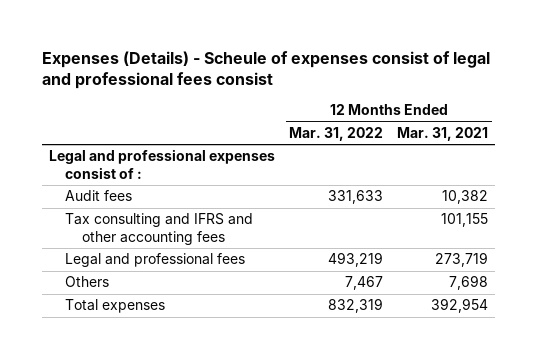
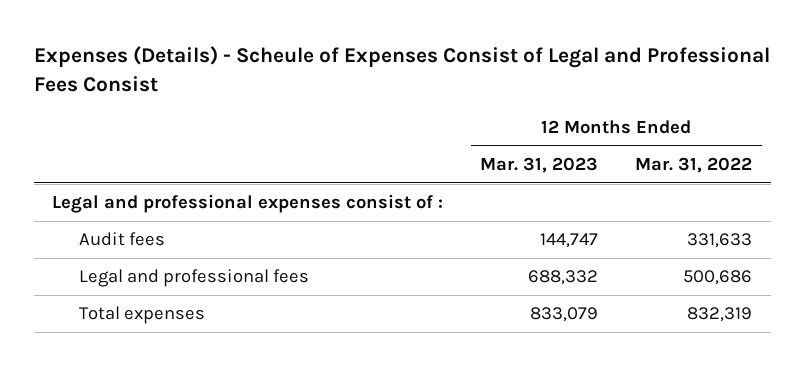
[42,50,491,90] Expenses (Details) - Scheule of expenses consist of legal and professional fees consist -> [33,46,770,92] Expenses (Details) - Scheule of Expenses Consist of Legal and Professional Fees Consist
[397,127,489,142] Mar. 31, 2021 -> none
none -> [480,157,599,174] Mar. 31, 2023
[65,213,254,245] Tax consulting and IFRS and other accounting fees -> none
[65,276,110,288] Others -> none
[328,252,384,268] 493,219 -> [683,270,753,286] 500,686

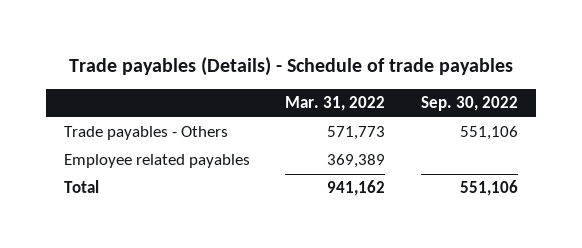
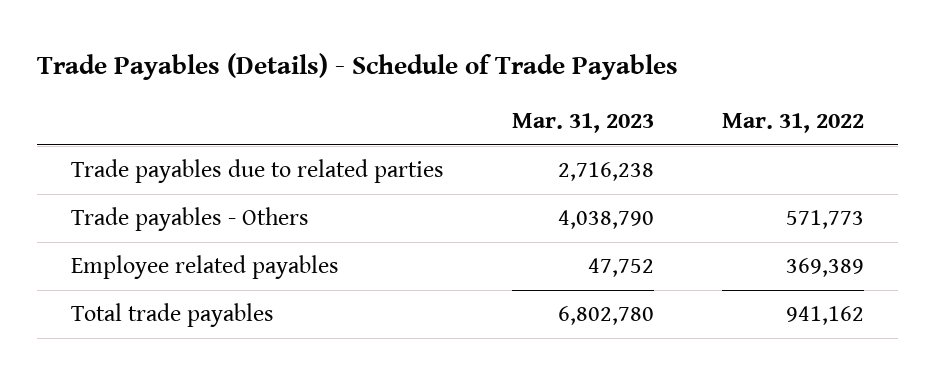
[68,57,513,77] Trade payables (Details) - Schedule of trade payables -> [37,52,679,80] Trade Payables (Details) - Schedule of Trade Payables
[421,96,519,112] Sep. 30, 2022 -> none
none -> [512,113,655,134] Mar. 31, 2023
none -> [71,159,445,184] Trade payables due to related parties
[63,180,99,194] Total -> [71,303,275,328] Total trade payables

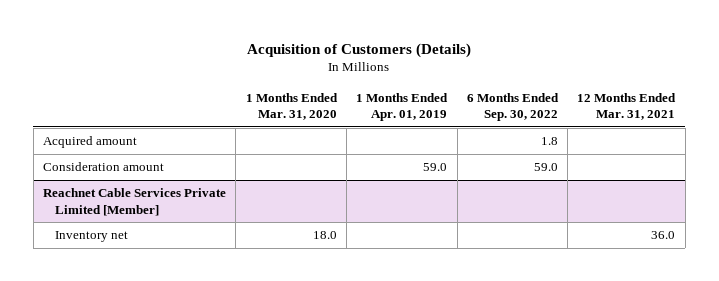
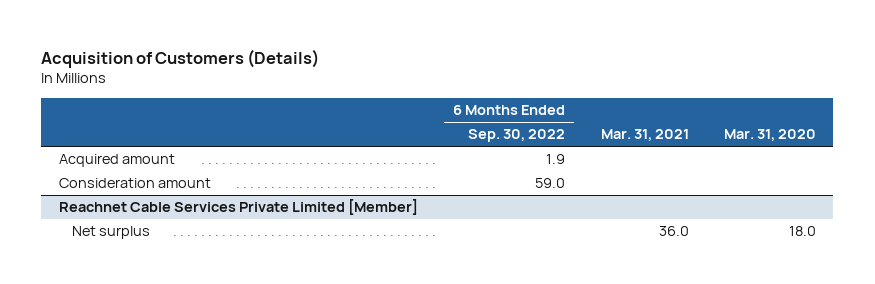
[245,92,338,121] 1 Months Ended Mar. 31, 2020 -> none
[356,92,449,122] 1 Months Ended Apr. 01, 2019 -> none
[577,92,677,121] 12 Months Ended Mar. 31, 2021 -> none
none -> [600,129,689,142] Mar. 31, 2021
none -> [723,129,816,142] Mar. 31, 2020
[540,137,558,146] 1.8 -> [546,154,566,165] 1.9
[55,231,129,243] Inventory net -> none
none -> [72,226,151,240] Net surplus

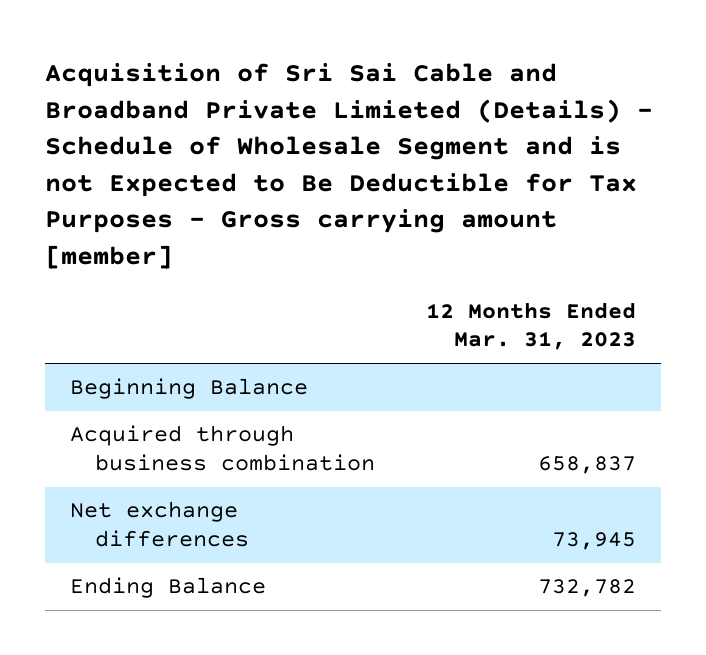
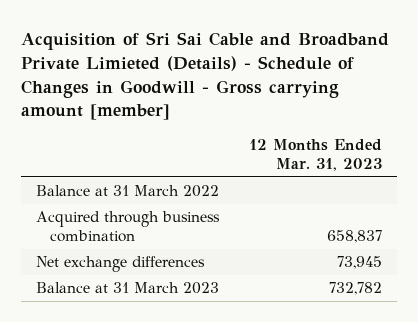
[45,63,654,269] Acquisition of Sri Sai Cable and Broadband Private Limieted (Details) - Schedule of Wholesale Segment and is not Expected to Be Deductible for Tax Purposes - Gross carrying amount [member] -> [20,31,389,121] Acquisition of Sri Sai Cable and Broadband Private Limieted (Details) - Schedule of Changes in Goodwill - Gross carrying amount [member]
[70,378,309,400] Beginning Balance -> [35,185,219,198] Balance at 31 March 2022
[70,577,267,599] Ending Balance -> [35,282,219,295] Balance at 31 March 2023

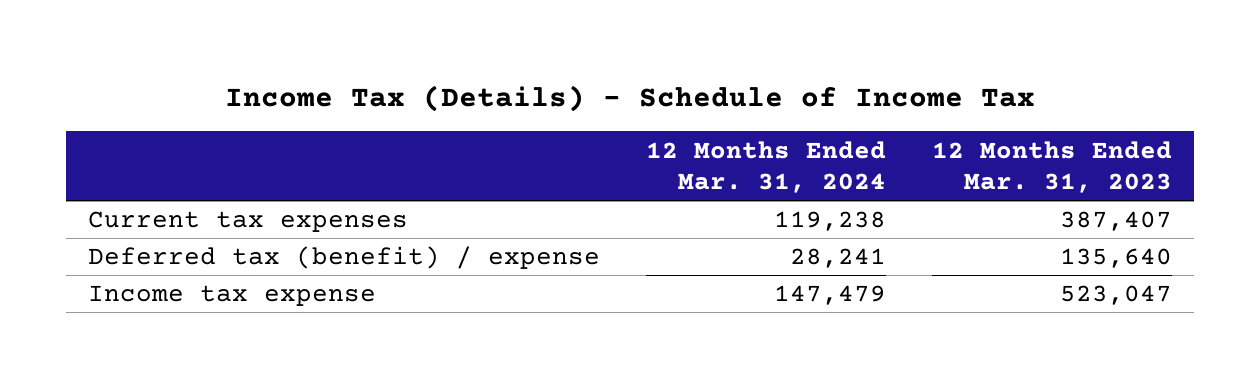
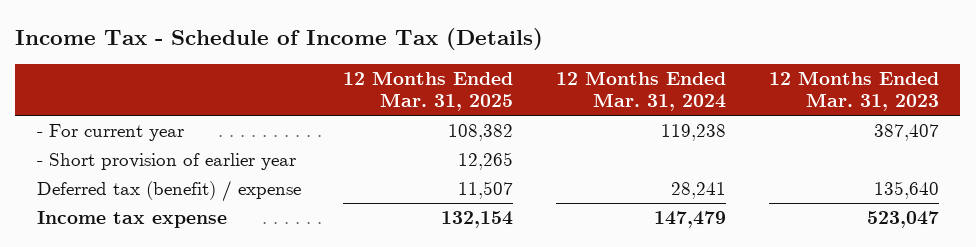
[224,84,1035,112] Income Tax (Details) - Schedule of Income Tax -> [15,27,544,50] Income Tax - Schedule of Income Tax (Details)
none -> [343,70,514,112] 12 Months Ended Mar. 31, 2025
[88,211,409,233] Current tax expenses -> [36,123,184,141] - For current year
none -> [36,152,296,170] - Short provision of earlier year

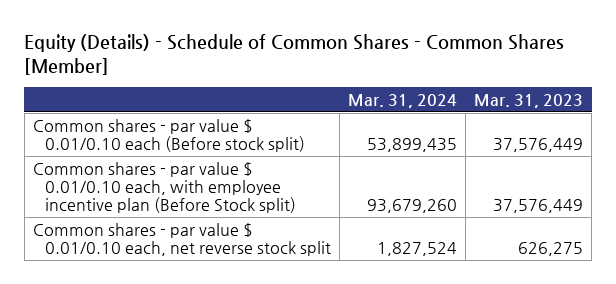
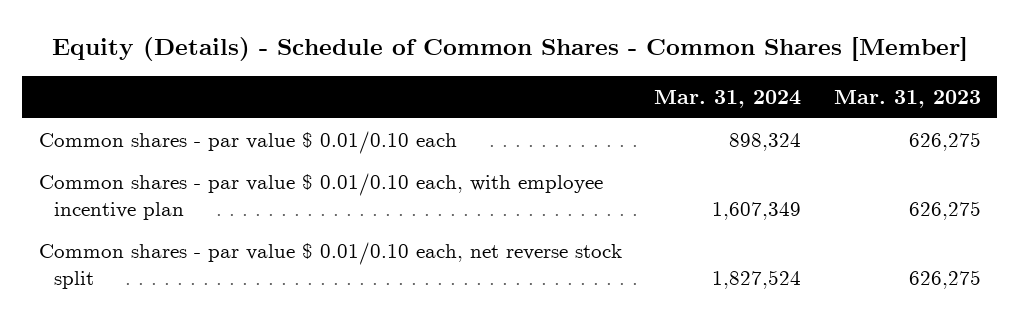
[32,118,306,152] Common shares - par value $ 0.01/0.10 each (Before stock split) -> [38,131,457,155] Common shares - par value $ 0.01/0.10 each
[367,137,458,152] 53,899,435 -> [729,133,802,152] 898,324
[493,137,584,152] 37,576,449 -> [908,132,981,152] 626,275
[32,161,297,214] Common shares - par value $ 0.01/0.10 each, with employee incentive plan (Before Stock split) -> [38,173,603,220] Common shares - par value $ 0.01/0.10 each, with employee incentive plan
[367,199,458,214] 93,679,260 -> [712,201,802,220] 1,607,349
[493,199,584,214] 37,576,449 -> [908,200,981,220] 626,275

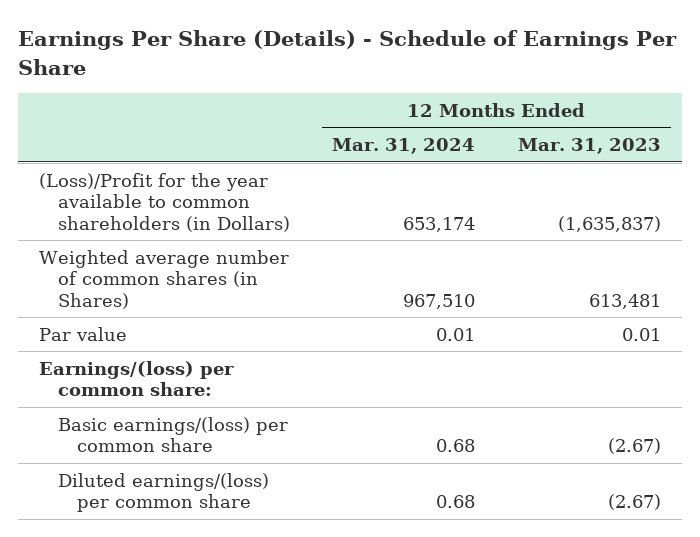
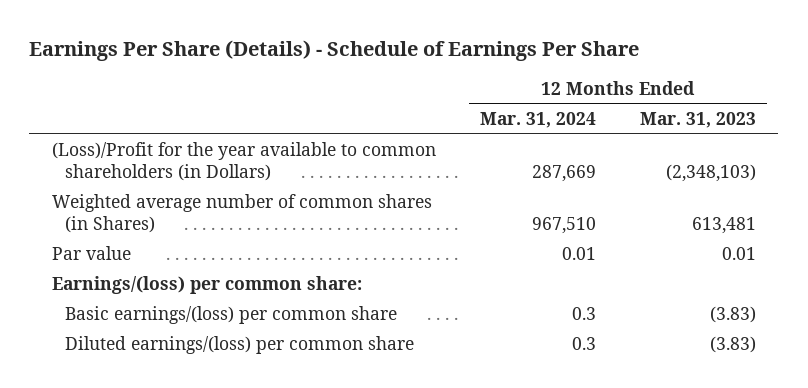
[403,216,476,232] 653,174 -> [531,165,596,183] 287,669
[557,215,661,232] (1,635,837) -> [665,164,756,183] (2,348,103)
[436,439,476,453] 0.68 -> [571,307,596,321] 0.3
[607,438,661,455] (2.67) -> [709,306,756,324] (3.83)
[436,495,476,509] 0.68 -> [571,337,596,351] 0.3
[607,494,661,511] (2.67) -> [709,336,756,354] (3.83)

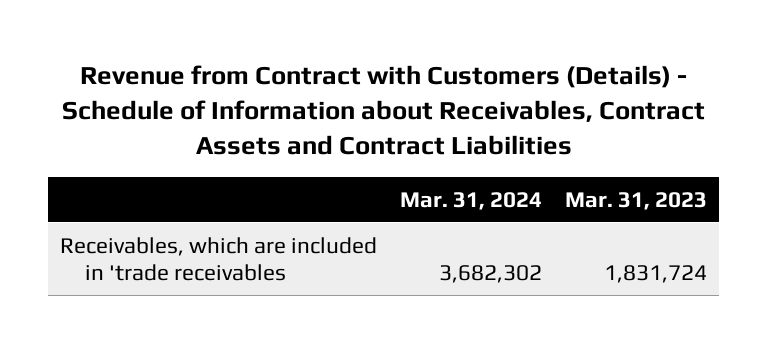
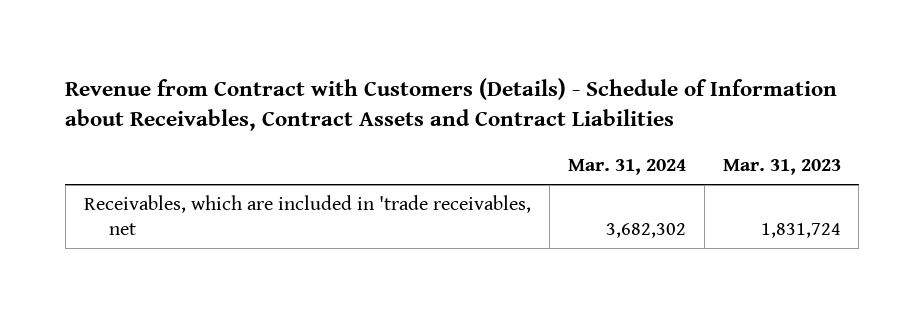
[60,236,378,281] Receivables, which are included in 'trade receivables -> [83,195,531,235] Receivables, which are included in 'trade receivables, net

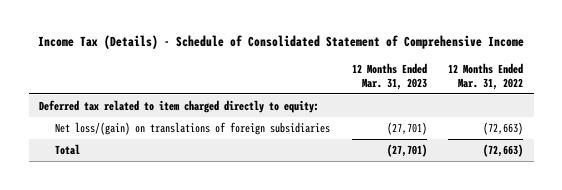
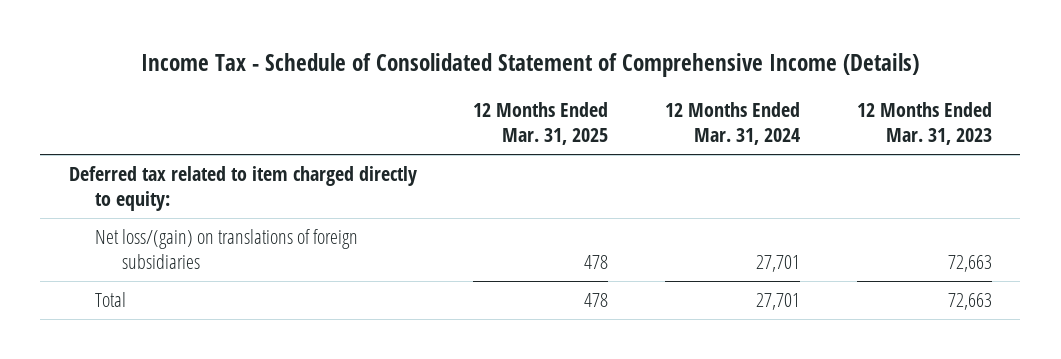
[38,35,525,50] Income Tax (Details) - Schedule of Consolidated Statement of Comprehensive Income -> [141,53,920,78] Income Tax - Schedule of Consolidated Statement of Comprehensive Income (Details)
[448,62,524,90] 12 Months Ended Mar. 31, 2022 -> none
none -> [473,102,609,146] 12 Months Ended Mar. 31, 2025
none -> [665,102,801,146] 12 Months Ended Mar. 31, 2024
[386,122,427,136] (27,701) -> [947,254,992,272] 72,663
[386,144,427,158] (27,701) -> [947,292,992,310] 72,663

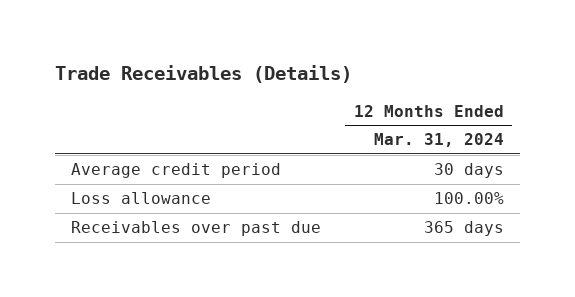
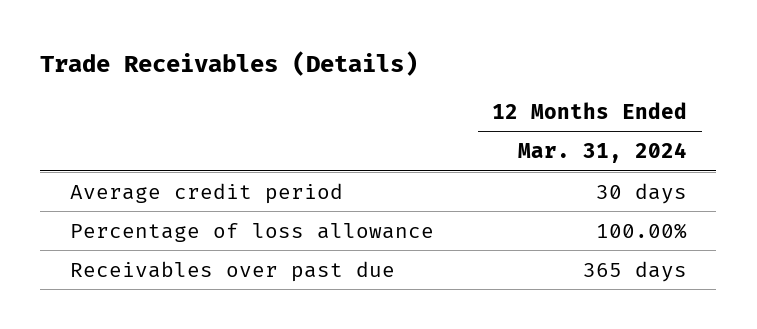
[71,192,212,205] Loss allowance -> [69,222,434,242] Percentage of loss allowance

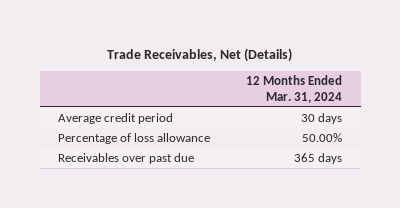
[40,51,419,77] Trade Receivables (Details) -> [107,47,293,62] Trade Receivables, Net (Details)
[596,222,688,239] 100.00% -> [302,133,343,143] 50.00%

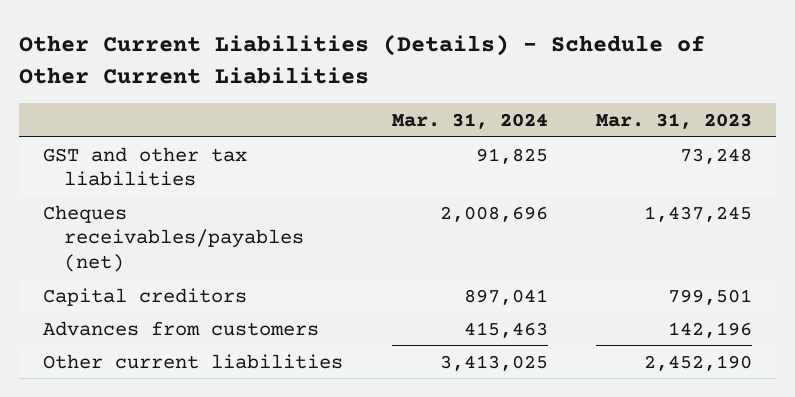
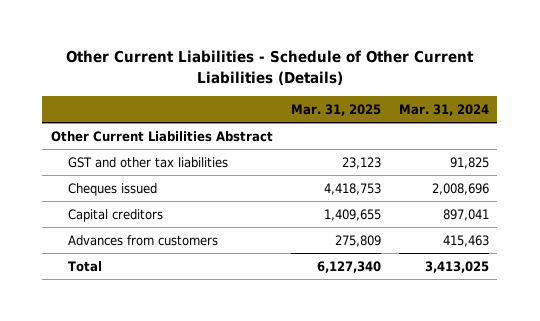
[19,33,706,84] Other Current Liabilities (Details) - Schedule of Other Current Liabilities -> [65,50,474,85] Other Current Liabilities - Schedule of Other Current Liabilities (Details)
[595,112,752,129] Mar. 31, 2023 -> none
none -> [290,103,381,116] Mar. 31, 2025
none -> [50,130,273,142] Other Current Liabilities Abstract
[43,204,305,272] Cheques receivables/payables (net) -> [67,182,157,196] Cheques issued
[43,353,344,369] Other current liabilities -> [67,260,102,272] Total

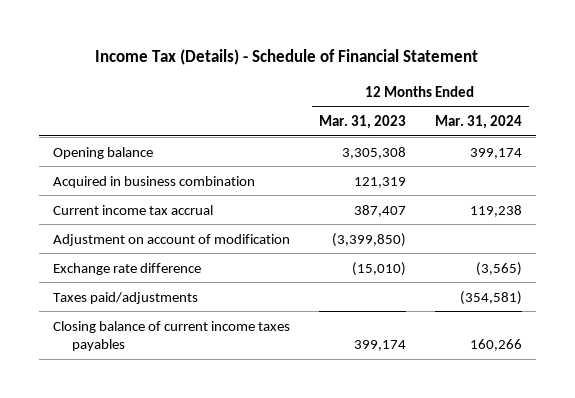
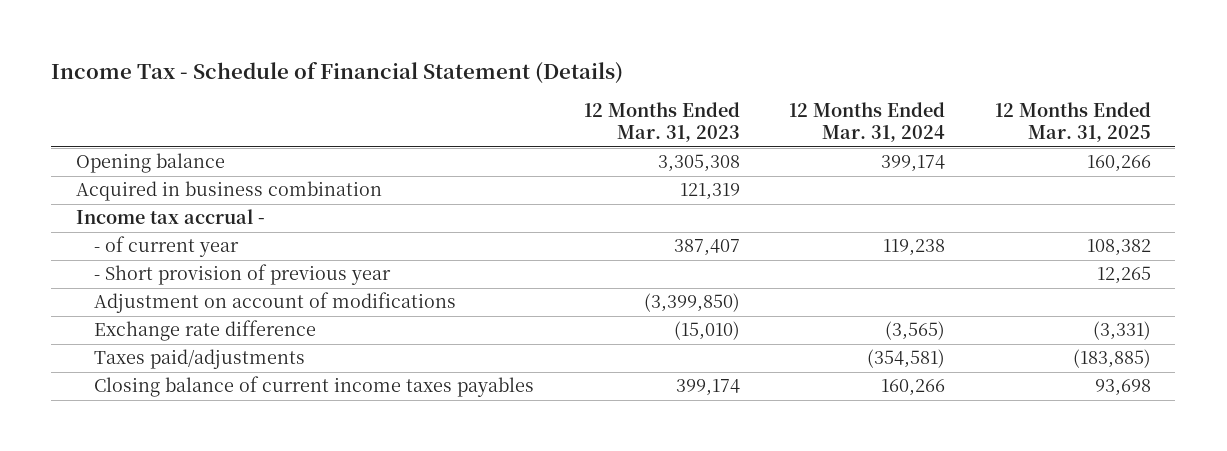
[95,49,479,66] Income Tax (Details) - Schedule of Financial Statement -> [51,61,624,84] Income Tax - Schedule of Financial Statement (Details)
none -> [994,101,1151,143] 12 Months Ended Mar. 31, 2025
none -> [75,209,265,225] Income tax accrual -
[53,204,214,215] Current income tax accrual -> [94,236,240,258] - of current year
none -> [94,264,392,286] - Short provision of previous year
[53,233,291,246] Adjustment on account of modification -> [94,292,457,314] Adjustment on account of modifications

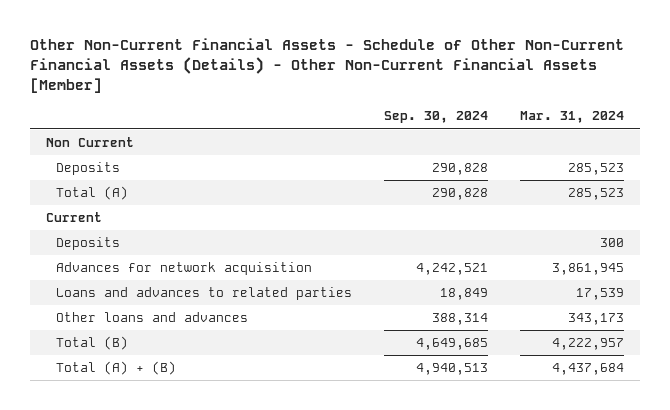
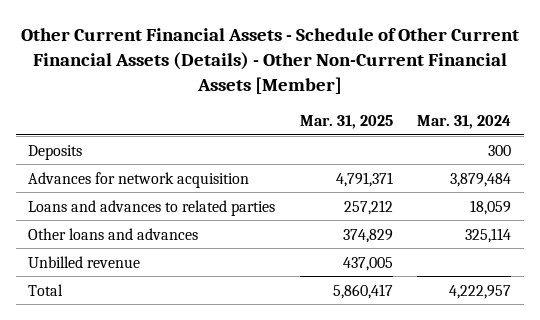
[29,37,624,94] Other Non-Current Financial Assets - Schedule of Other Non-Current Financial Assets (Details) - Other Non-Current Financial Assets [Member] -> [20,27,519,94] Other Current Financial Assets - Schedule of Other Current Financial Assets (Details) - Other Non-Current Financial Assets [Member]
[384,111,489,124] Sep. 30, 2024 -> none
none -> [299,115,393,130] Mar. 31, 2025
[45,137,134,148] Non Current -> none
[56,162,121,176] Deposits -> none
[56,186,129,201] Total (A) -> none
[45,212,102,223] Current -> none
[56,336,129,351] Total (B) -> none
[552,263,625,276] 3,861,945 -> [450,172,512,187] 3,879,484
[576,288,625,301] 17,539 -> [470,199,512,215] 18,059
[568,313,625,326] 343,173 -> [465,227,512,243] 325,114
none -> [28,255,141,268] Unbilled revenue
[56,361,177,376] Total (A) + (B) -> [28,283,64,296] Total
[552,363,625,376] 4,437,684 -> [449,284,512,299] 4,222,957

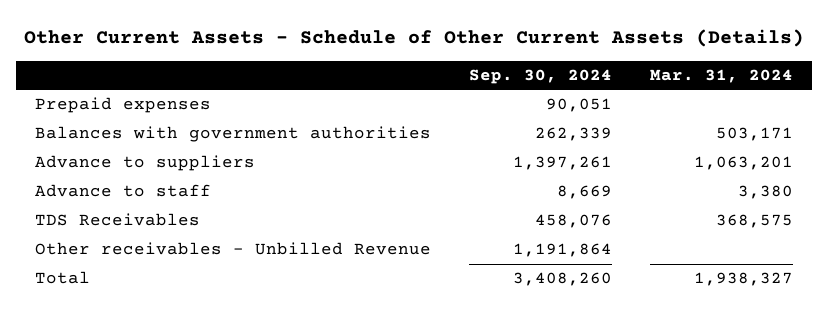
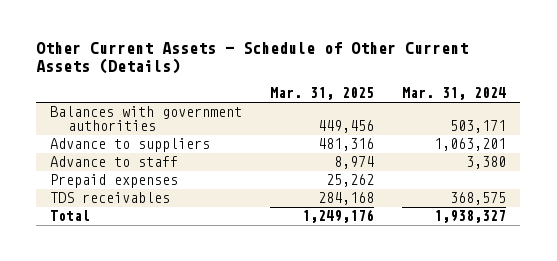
[469,69,613,85] Sep. 30, 2024 -> none
none -> [270,87,375,101] Mar. 31, 2025
[35,242,432,256] Other receivables - Unbilled Revenue -> none
[35,97,212,114] Prepaid expenses -> [50,174,179,189] Prepaid expenses
[35,213,201,227] TDS Receivables -> [50,192,171,204] TDS receivables

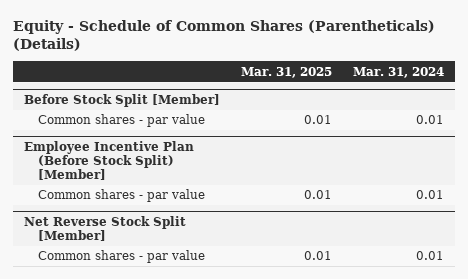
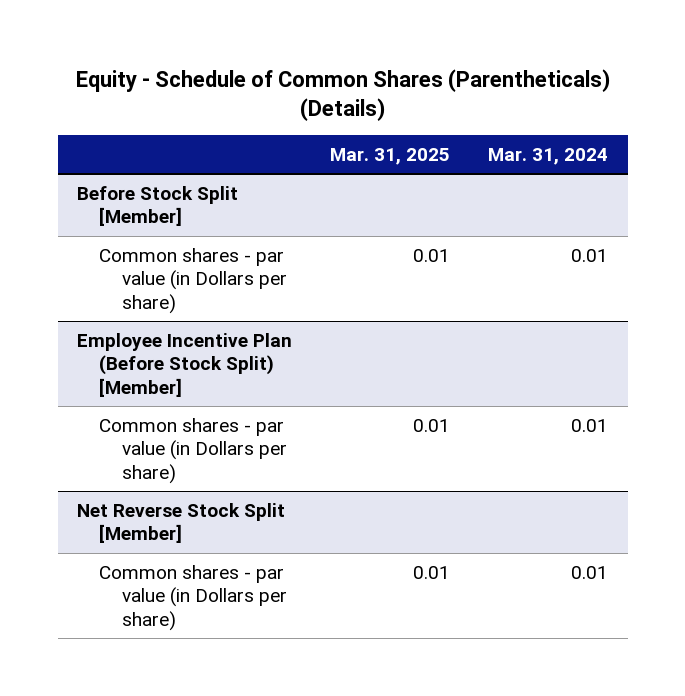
[38,114,206,128] Common shares - par value -> [99,247,288,314] Common shares - par value (in Dollars per share)
[38,189,206,203] Common shares - par value -> [99,417,288,484] Common shares - par value (in Dollars per share)
[38,250,206,264] Common shares - par value -> [99,564,288,631] Common shares - par value (in Dollars per share)

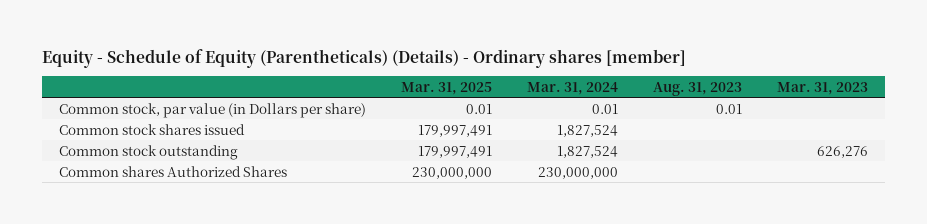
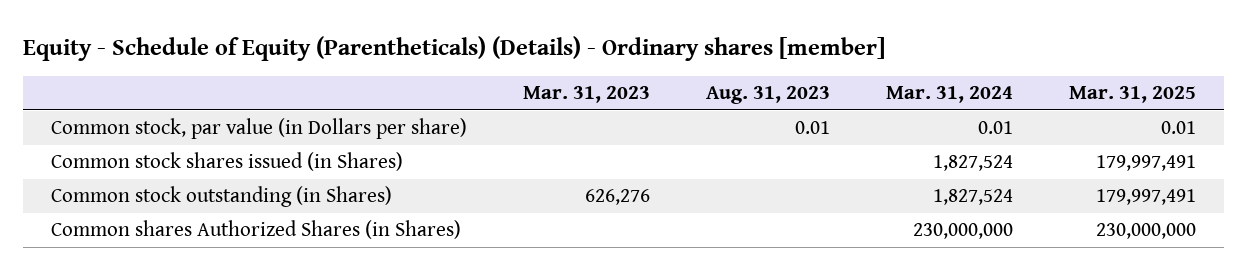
[59,123,246,135] Common stock shares issued -> [51,152,404,172] Common stock shares issued (in Shares)
[59,144,239,160] Common stock outstanding -> [51,186,393,208] Common stock outstanding (in Shares)
[59,165,288,177] Common shares Authorized Shares -> [51,220,462,240] Common shares Authorized Shares (in Shares)

